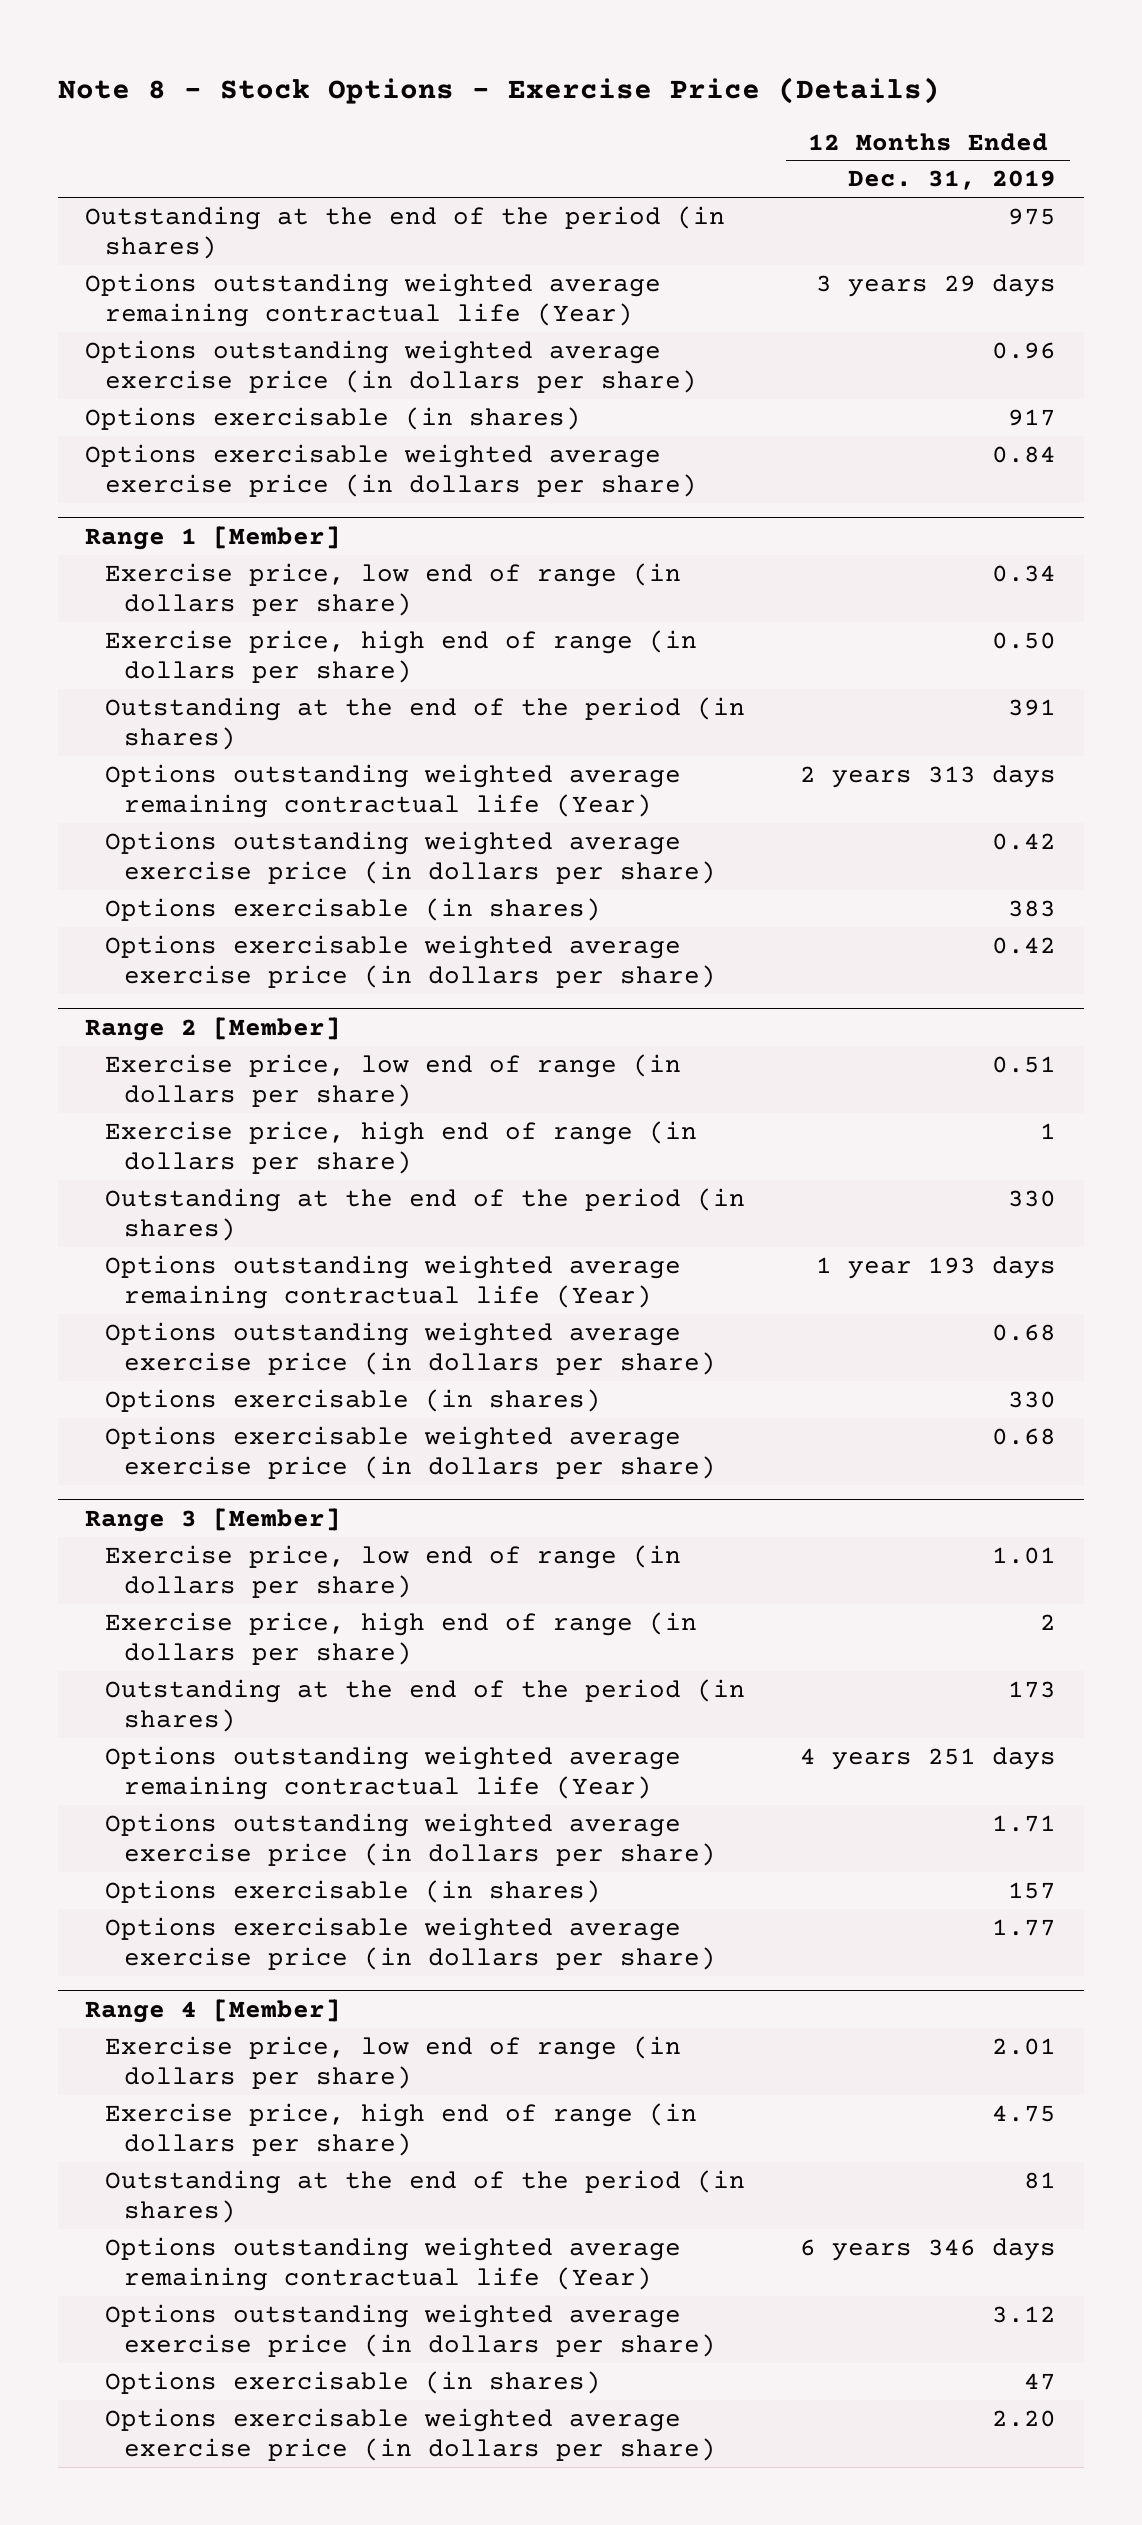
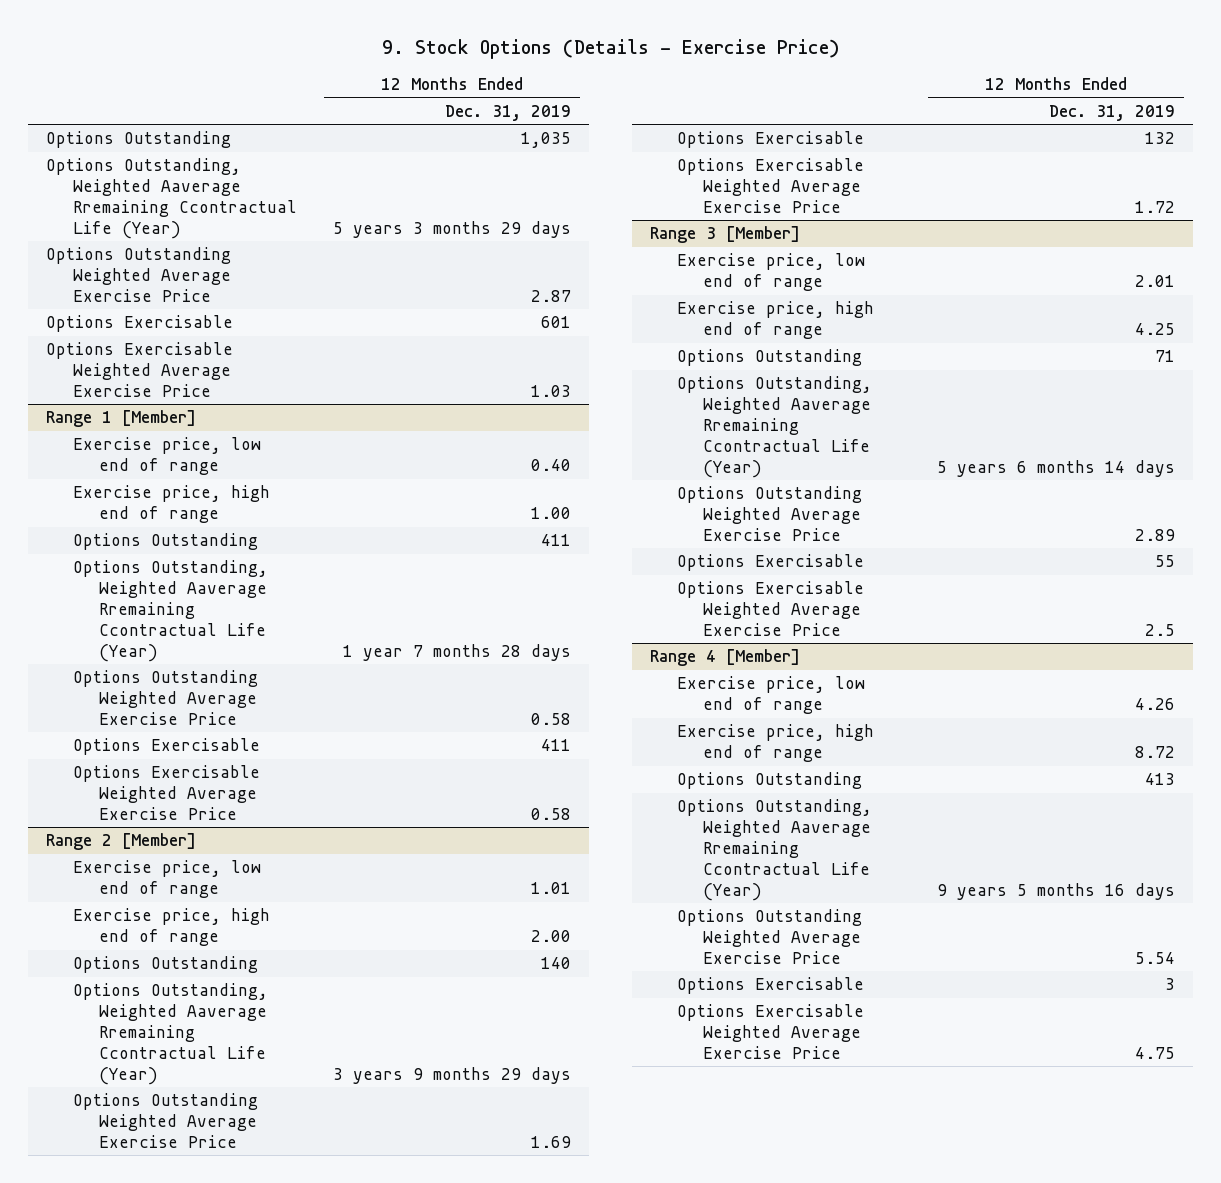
[57,76,940,104] Note 8 - Stock Options - Exercise Price (Details) -> [381,38,840,59] 9. Stock Options (Details - Exercise Price)
[85,205,726,259] Outstanding at the end of the period (in shares) -> none
none -> [46,131,232,149] Options Outstanding
[85,272,662,327] Options outstanding weighted average remaining contractual life (Year) -> [46,158,297,239] Options Outstanding, Weighted Aaverage Rremaining Ccontractual Life (Year)
[816,273,1057,297] 3 years 29 days -> [333,220,572,238] 5 years 3 months 29 days
[85,339,697,393] Options outstanding weighted average exercise price (in dollars per share) -> [46,247,232,302] Options Outstanding Weighted Average Exercise Price
[992,341,1057,359] 0.96 -> [531,289,572,302] 2.87
[85,406,582,430] Options exercisable (in shares) -> [46,315,234,333] Options Exercisable
[1008,408,1057,426] 917 -> [541,316,572,329] 601
[85,443,697,497] Options exercisable weighted average exercise price (in dollars per share) -> [46,342,234,397] Options Exercisable Weighted Average Exercise Price
[992,445,1057,463] 0.84 -> [531,384,572,397] 1.03
[104,696,745,750] Outstanding at the end of the period (in shares) -> none
[104,562,681,616] Exercise price, low end of range (in dollars per share) -> [72,437,261,476] Exercise price, low end of range
[992,564,1057,582] 0.34 -> [531,459,572,472] 0.40
[104,629,697,683] Exercise price, high end of range (in dollars per share) -> [72,485,270,524] Exercise price, high end of range
[992,631,1057,649] 0.50 -> [531,507,572,520] 1.00
none -> [72,533,258,551] Options Outstanding
[104,763,681,818] Options outstanding weighted average remaining contractual life (Year) -> [72,560,268,662] Options Outstanding, Weighted Aaverage Rremaining Ccontractual Life (Year)
[800,764,1057,788] 2 years 313 days -> [343,643,572,661] 1 year 7 months 28 days
[104,830,717,884] Options outstanding weighted average exercise price (in dollars per share) -> [72,670,258,725] Options Outstanding Weighted Average Exercise Price
[992,832,1057,850] 0.42 -> [531,712,572,725] 0.58
[104,897,601,921] Options exercisable (in shares) -> [72,738,260,756] Options Exercisable
[1008,899,1057,917] 383 -> [541,739,572,752] 411
[104,934,717,988] Options exercisable weighted average exercise price (in dollars per share) -> [72,765,260,820] Options Exercisable Weighted Average Exercise Price
[992,936,1057,954] 0.42 -> [531,807,572,820] 0.58
[104,1187,745,1241] Outstanding at the end of the period (in shares) -> none
[104,1053,681,1107] Exercise price, low end of range (in dollars per share) -> [72,860,261,899] Exercise price, low end of range
[992,1055,1057,1073] 0.51 -> [531,882,572,895] 1.01
[104,1120,697,1174] Exercise price, high end of range (in dollars per share) -> [72,908,270,947] Exercise price, high end of range
[1040,1122,1057,1139] 1 -> [531,930,572,943] 2.00
none -> [72,956,258,974] Options Outstanding
[104,1254,681,1309] Options outstanding weighted average remaining contractual life (Year) -> [72,983,268,1085] Options Outstanding, Weighted Aaverage Rremaining Ccontractual Life (Year)
[816,1255,1057,1279] 1 year 193 days -> [333,1066,572,1084] 3 years 9 months 29 days
[104,1321,717,1375] Options outstanding weighted average exercise price (in dollars per share) -> [72,1093,258,1148] Options Outstanding Weighted Average Exercise Price
[992,1323,1057,1341] 0.68 -> [531,1135,572,1148] 1.69
[104,1388,601,1412] Options exercisable (in shares) -> [676,131,864,149] Options Exercisable
[1008,1390,1057,1408] 330 -> [1145,132,1176,145] 132
[104,1425,717,1479] Options exercisable weighted average exercise price (in dollars per share) -> [676,158,864,213] Options Exercisable Weighted Average Exercise Price
[992,1427,1057,1445] 0.68 -> [1135,200,1176,213] 1.72
[104,1678,745,1732] Outstanding at the end of the period (in shares) -> none
[104,1544,681,1598] Exercise price, low end of range (in dollars per share) -> [676,253,865,292] Exercise price, low end of range
[992,1546,1057,1564] 1.01 -> [1135,275,1176,288] 2.01
[104,1611,697,1665] Exercise price, high end of range (in dollars per share) -> [676,301,874,340] Exercise price, high end of range
[1040,1613,1057,1630] 2 -> [1135,323,1176,336] 4.25
none -> [676,349,862,367] Options Outstanding
[104,1745,681,1800] Options outstanding weighted average remaining contractual life (Year) -> [676,376,872,478] Options Outstanding, Weighted Aaverage Rremaining Ccontractual Life (Year)
[800,1746,1057,1770] 4 years 251 days -> [937,459,1176,477] 5 years 6 months 14 days
[104,1812,717,1866] Options outstanding weighted average exercise price (in dollars per share) -> [676,486,862,541] Options Outstanding Weighted Average Exercise Price
[992,1814,1057,1832] 1.71 -> [1135,528,1176,541] 2.89
[104,1879,601,1903] Options exercisable (in shares) -> [676,554,864,572] Options Exercisable
[1008,1881,1057,1899] 157 -> [1155,555,1176,568] 55
[104,1916,717,1970] Options exercisable weighted average exercise price (in dollars per share) -> [676,581,864,636] Options Exercisable Weighted Average Exercise Price
[992,1918,1057,1936] 1.77 -> [1145,623,1176,636] 2.5
[104,2169,745,2223] Outstanding at the end of the period (in shares) -> none
[104,2035,681,2089] Exercise price, low end of range (in dollars per share) -> [676,676,865,715] Exercise price, low end of range
[992,2037,1057,2055] 2.01 -> [1135,698,1176,711] 4.26
[104,2102,697,2156] Exercise price, high end of range (in dollars per share) -> [676,724,874,763] Exercise price, high end of range
[992,2104,1057,2122] 4.75 -> [1135,746,1176,759] 8.72
none -> [676,772,862,790] Options Outstanding
[104,2236,681,2291] Options outstanding weighted average remaining contractual life (Year) -> [676,799,872,901] Options Outstanding, Weighted Aaverage Rremaining Ccontractual Life (Year)
[800,2237,1057,2261] 6 years 346 days -> [937,882,1176,900] 9 years 5 months 16 days
[104,2303,717,2357] Options outstanding weighted average exercise price (in dollars per share) -> [676,909,862,964] Options Outstanding Weighted Average Exercise Price
[992,2305,1057,2323] 3.12 -> [1135,951,1176,964] 5.54
[104,2370,601,2394] Options exercisable (in shares) -> [676,977,864,995] Options Exercisable
[1024,2372,1057,2390] 47 -> [1165,978,1176,991] 3
[104,2407,717,2461] Options exercisable weighted average exercise price (in dollars per share) -> [676,1004,864,1059] Options Exercisable Weighted Average Exercise Price
[992,2409,1057,2427] 2.20 -> [1135,1046,1176,1059] 4.75

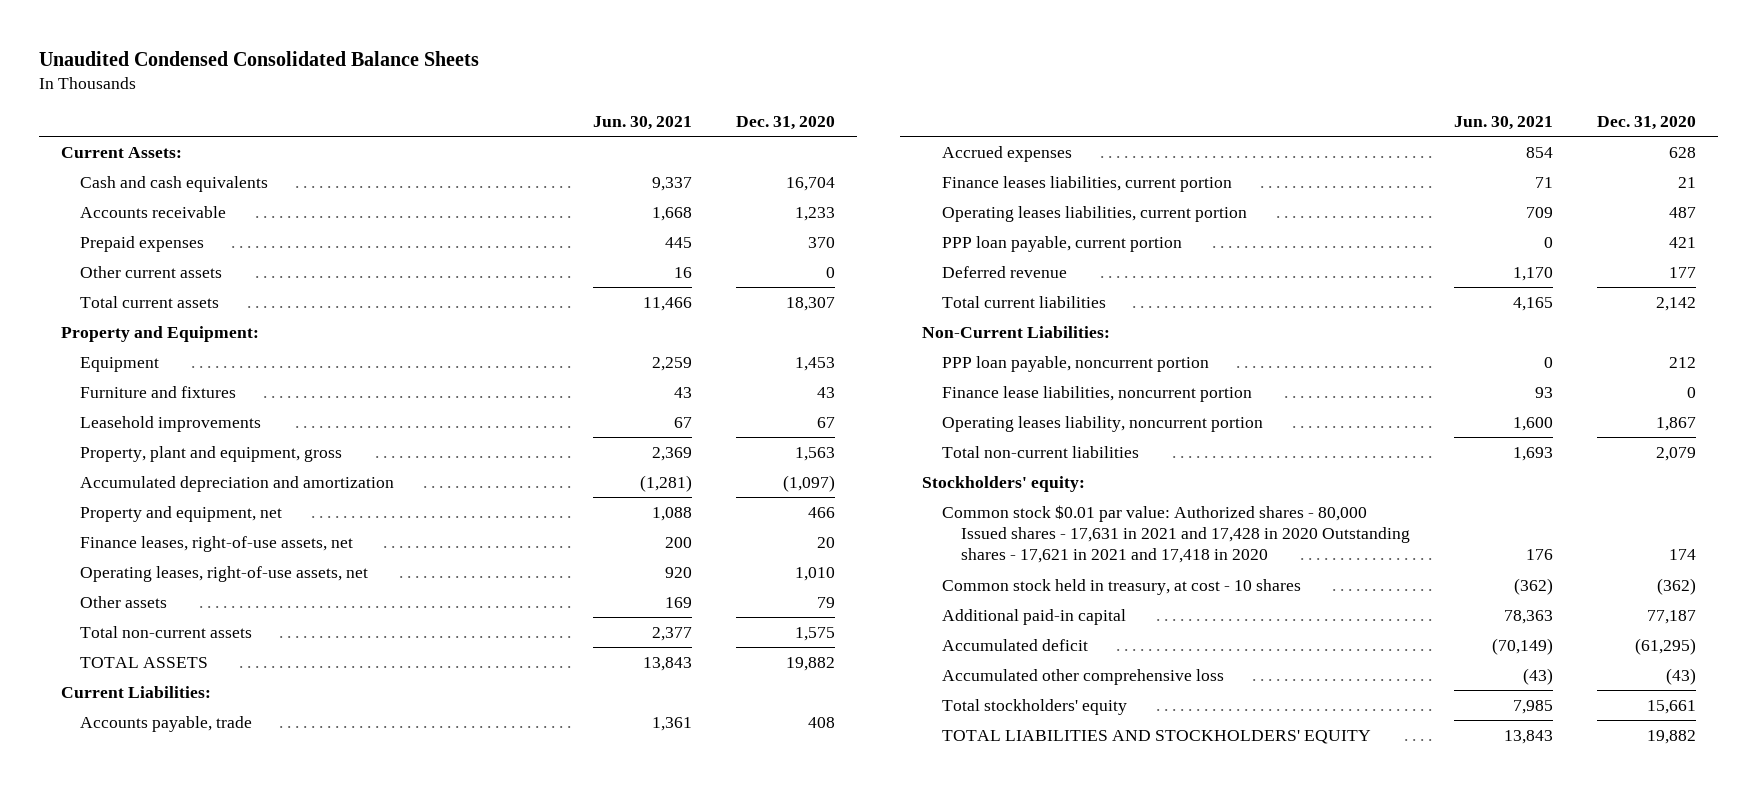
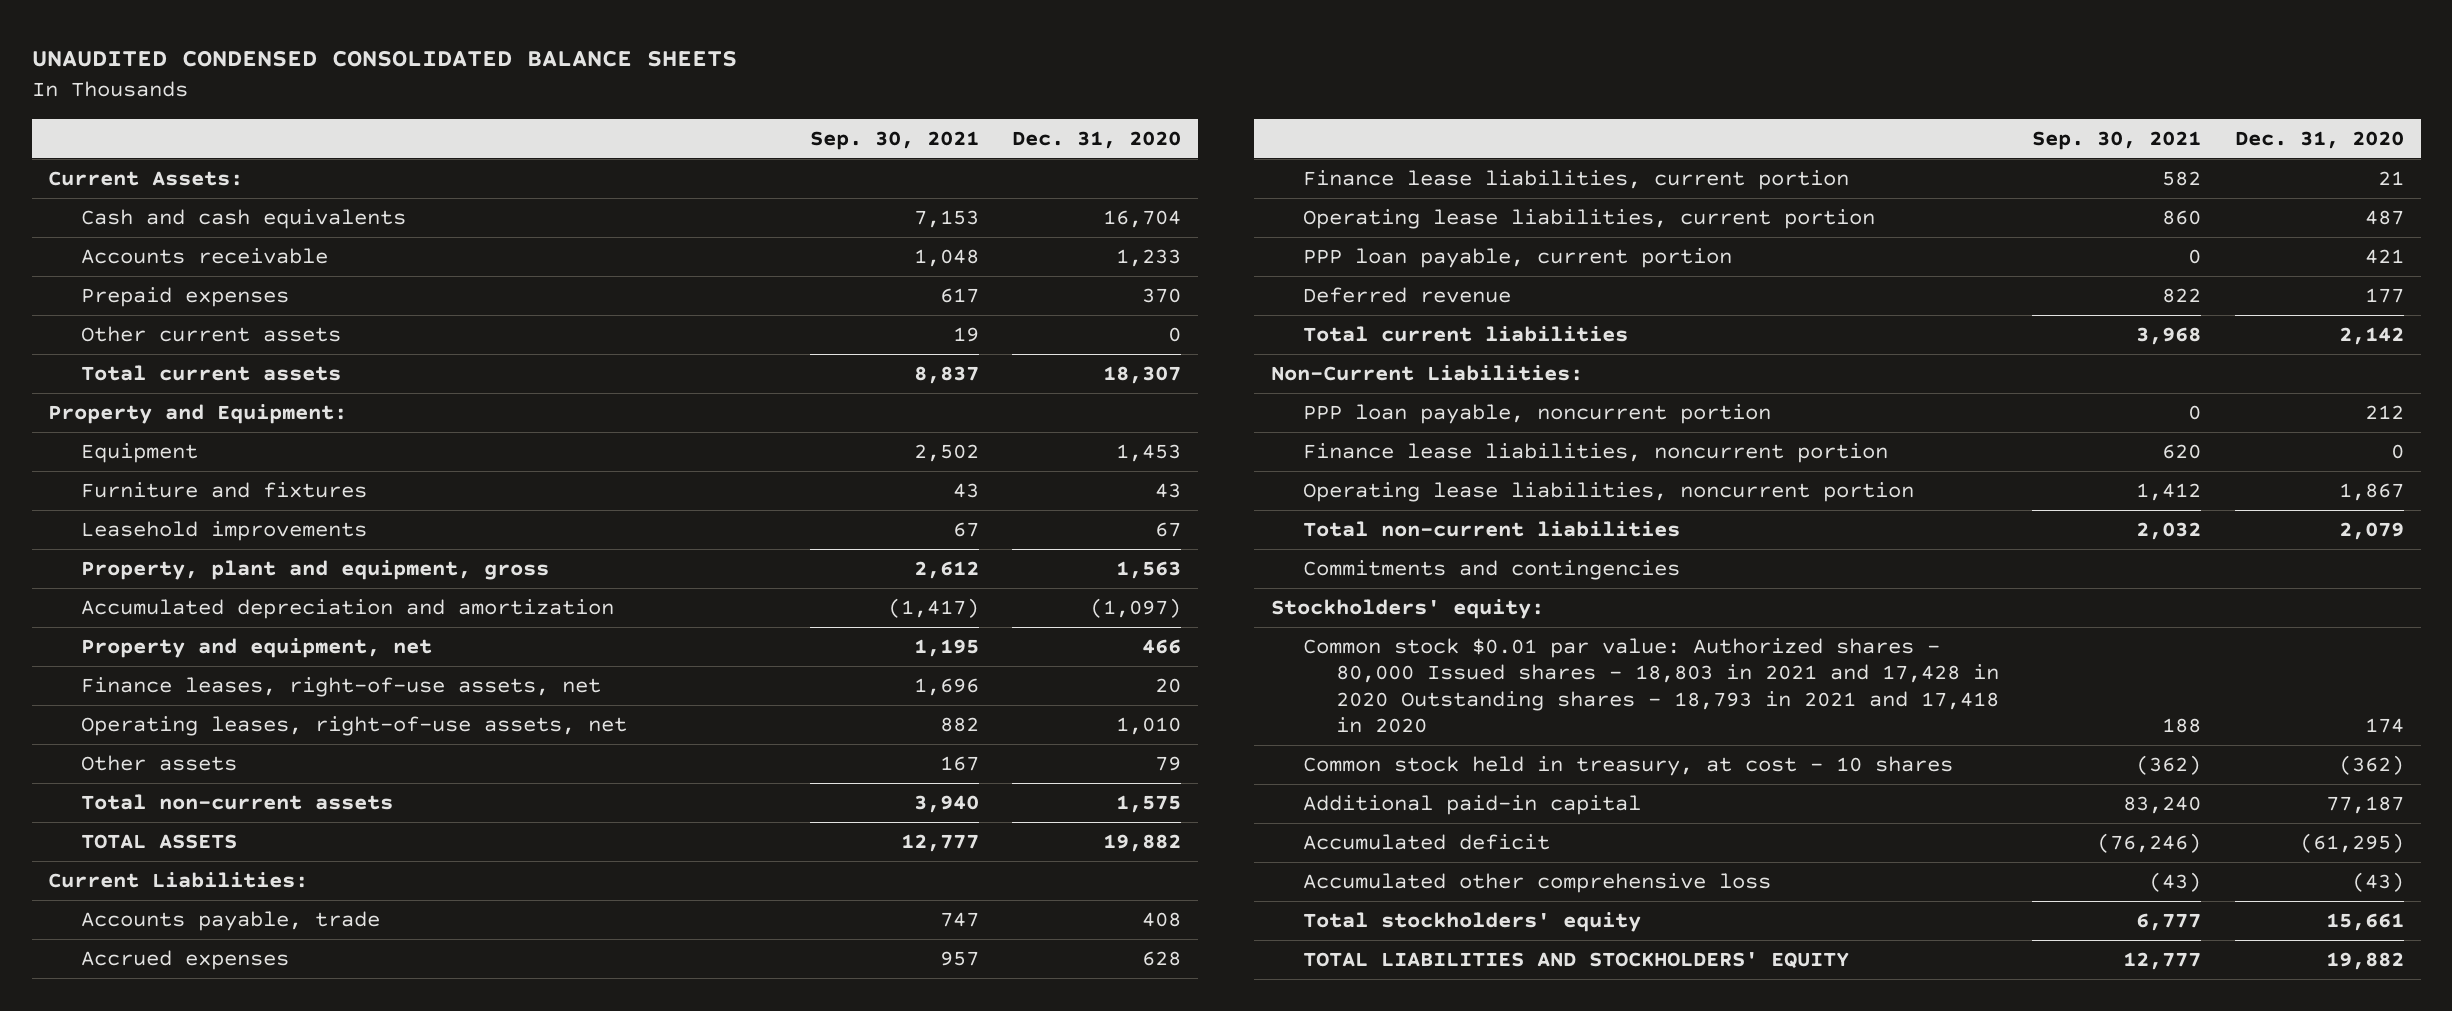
[39,50,480,66] Unaudited Condensed Consolidated Balance Sheets -> [31,50,737,68] UNAUDITED CONDENSED CONSOLIDATED BALANCE SHEETS
[592,116,692,131] Jun. 30, 2021 -> none
none -> [809,130,979,150] Sep. 30, 2021
[941,175,1232,192] Finance leases liabilities, current portion -> [1303,169,1850,190] Finance lease liabilities, current portion
[941,205,1247,222] Operating leases liabilities, current portion -> [1303,208,1876,229] Operating lease liabilities, current portion
[941,415,1263,432] Operating leases liability, noncurrent portion -> [1303,481,1915,502] Operating lease liabilities, noncurrent portion
none -> [1303,559,1681,580] Commitments and contingencies
[941,504,1410,564] Common stock $0.01 par value: Authorized shares - 80,000 Issued shares - 17,631 in 2021 and 17,428 in 2020 Outstanding shares - 17,621 in 2021 and 17,418 in 2020 -> [1303,637,1999,734] Common stock $0.01 par value: Authorized shares - 80,000 Issued shares - 18,803 in 2021 and 17,428 in 2020 Outstanding shares - 18,793 in 2021 and 17,418 in 2020

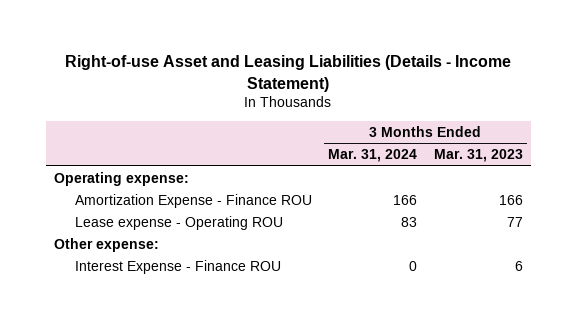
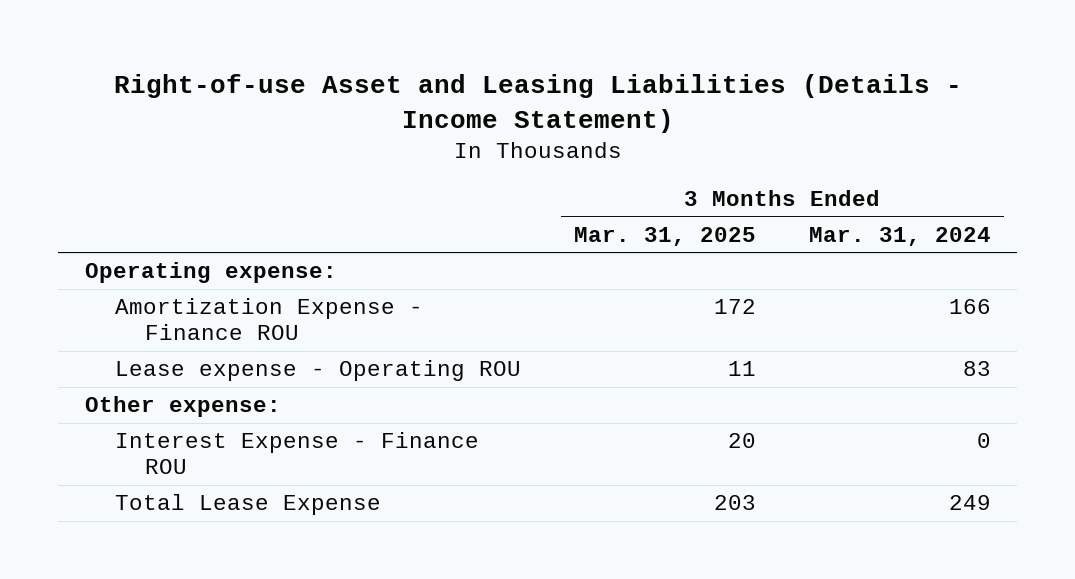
[433,149,523,163] Mar. 31, 2023 -> none
none -> [573,226,756,246] Mar. 31, 2025
none -> [114,494,381,516] Total Lease Expense

